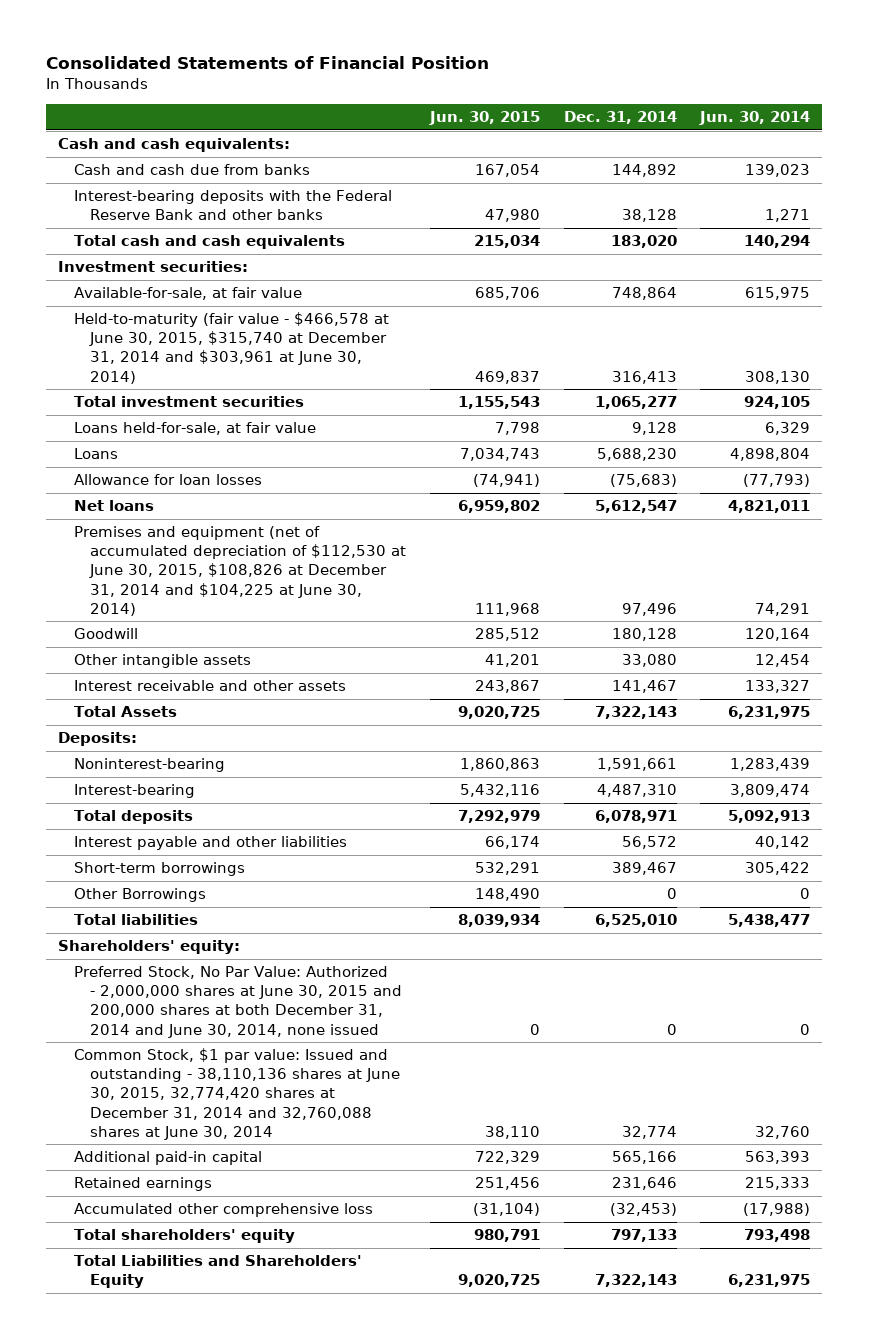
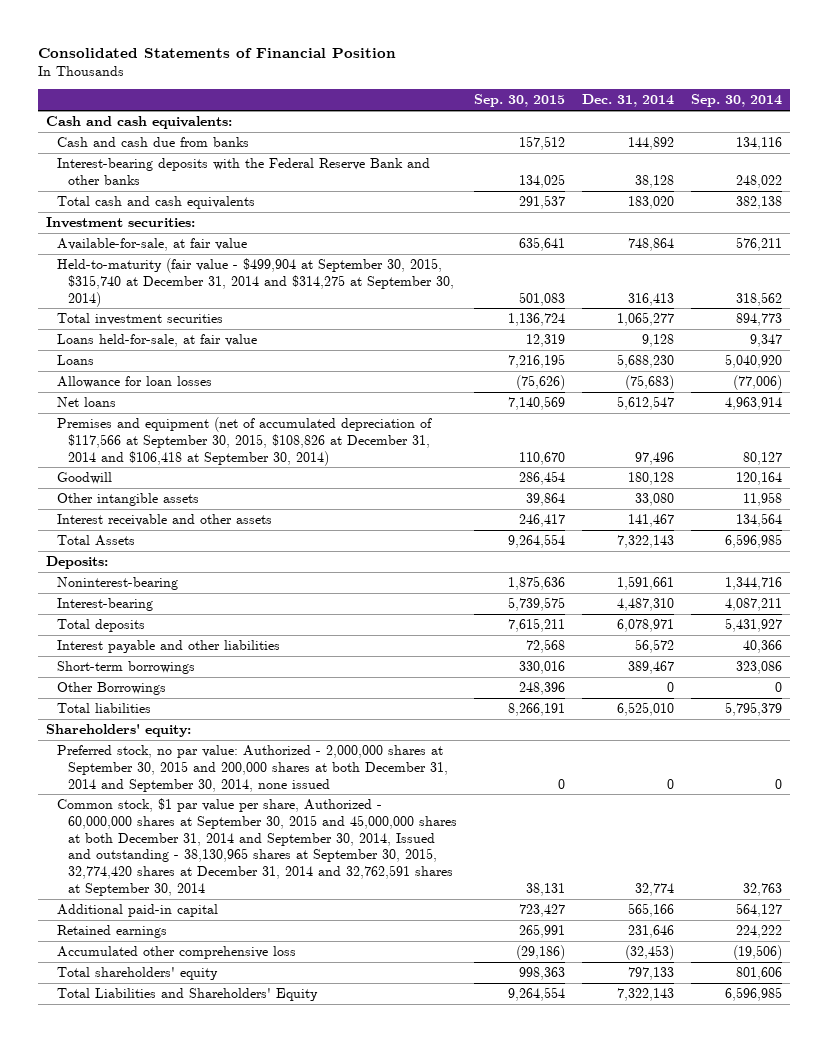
[428,111,540,126] Jun. 30, 2015 -> none
[699,111,811,126] Jun. 30, 2014 -> none
none -> [474,94,566,108] Sep. 30, 2015
none -> [690,94,782,108] Sep. 30, 2014
[73,312,389,384] Held-to-maturity (fair value - $466,578 at June 30, 2015, $315,740 at December 31, 2014 and $303,961 at June 30, 2014) -> [57,257,455,307] Held-to-maturity (fair value - $499,904 at September 30, 2015, $315,740 at December 31, 2014 and $314,275 at September 30, 2014)
[73,526,406,616] Premises and equipment (net of accumulated depreciation of $112,530 at June 30, 2015, $108,826 at December 31, 2014 and $104,225 at June 30, 2014) -> [57,416,433,466] Premises and equipment (net of accumulated depreciation of $117,566 at September 30, 2015, $108,826 at December 31, 2014 and $106,418 at September 30, 2014)
[73,966,402,1038] Preferred Stock, No Par Value: Authorized - 2,000,000 shares at June 30, 2015 and 200,000 shares at both December 31, 2014 and June 30, 2014, none issued -> [57,744,449,792] Preferred stock, no par value: Authorized - 2,000,000 shares at September 30, 2015 and 200,000 shares at both December 31, 2014 and September 30, 2014, none issued
[73,1048,400,1140] Common Stock, $1 par value: Issued and outstanding - 38,110,136 shares at June 30, 2015, 32,774,420 shares at December 31, 2014 and 32,760,088 shares at June 30, 2014 -> [57,797,458,896] Common stock, $1 par value per share, Authorized - 60,000,000 shares at September 30, 2015 and 45,000,000 shares at both December 31, 2014 and September 30, 2014, Issued and outstanding - 38,130,965 shares at September 30, 2015, 32,774,420 shares at December 31, 2014 and 32,762,591 shares at September 30, 2014

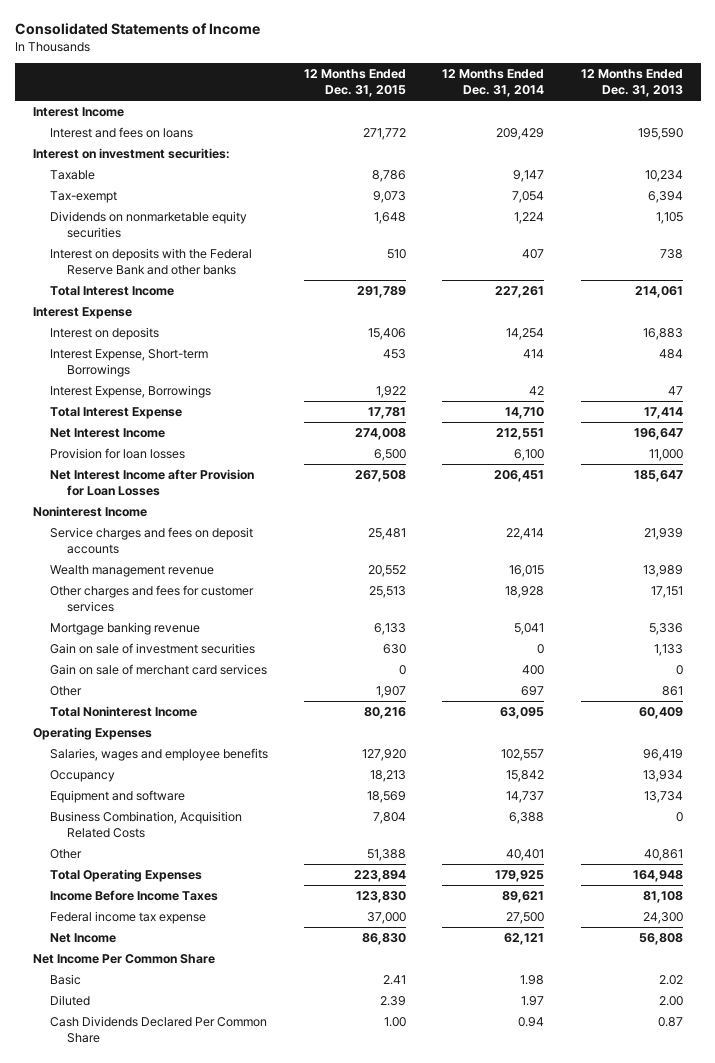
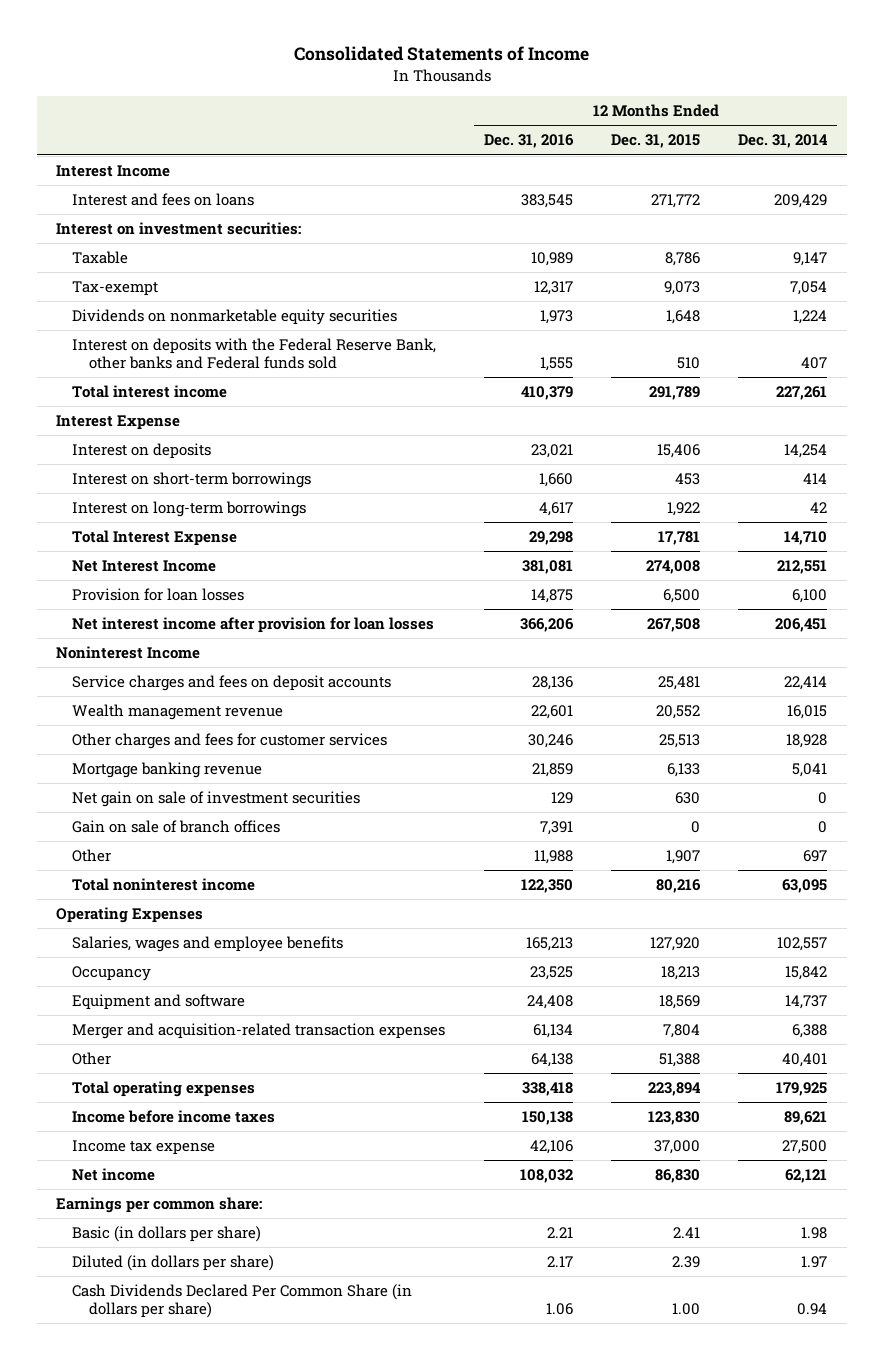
[580,69,683,98] 12 Months Ended Dec. 31, 2013 -> none
none -> [483,134,574,149] Dec. 31, 2016
[50,247,253,275] Interest on deposits with the Federal Reserve Bank and other banks -> [72,338,437,369] Interest on deposits with the Federal Reserve Bank, other banks and Federal funds sold
[50,285,175,296] Total Interest Income -> [72,385,228,399] Total interest income
[50,348,209,377] Interest Expense, Short-term Borrowings -> [72,472,312,489] Interest on short-term borrowings
[50,384,212,398] Interest Expense, Borrowings -> [72,501,307,518] Interest on long-term borrowings
[50,468,255,496] Net Interest Income after Provision for Loan Losses -> [72,617,435,634] Net interest income after provision for loan losses
[50,663,268,675] Gain on sale of merchant card services -> none
[50,642,256,654] Gain on sale of investment securities -> [72,791,361,808] Net gain on sale of investment securities
none -> [72,820,281,834] Gain on sale of branch offices
[50,705,198,717] Total Noninterest Income -> [72,878,256,892] Total noninterest income
[50,810,243,838] Business Combination, Acquisition Related Costs -> [72,1023,446,1040] Merger and acquisition-related transaction expenses
[50,868,203,882] Total Operating Expenses -> [72,1081,256,1098] Total operating expenses
[50,889,219,901] Income Before Income Taxes -> [72,1110,276,1124] Income before income taxes
[50,910,207,924] Federal income tax expense -> [72,1140,216,1156] Income tax expense
[50,932,117,943] Net Income -> [72,1168,156,1182] Net income
[32,953,215,964] Net Income Per Common Share -> [55,1197,262,1214] Earnings per common share:
[50,973,82,985] Basic -> [72,1226,262,1243] Basic (in dollars per share)
[50,994,91,1006] Diluted -> [72,1255,275,1272] Diluted (in dollars per share)
[50,1015,268,1043] Cash Dividends Declared Per Common Share -> [72,1284,413,1318] Cash Dividends Declared Per Common Share (in dollars per share)

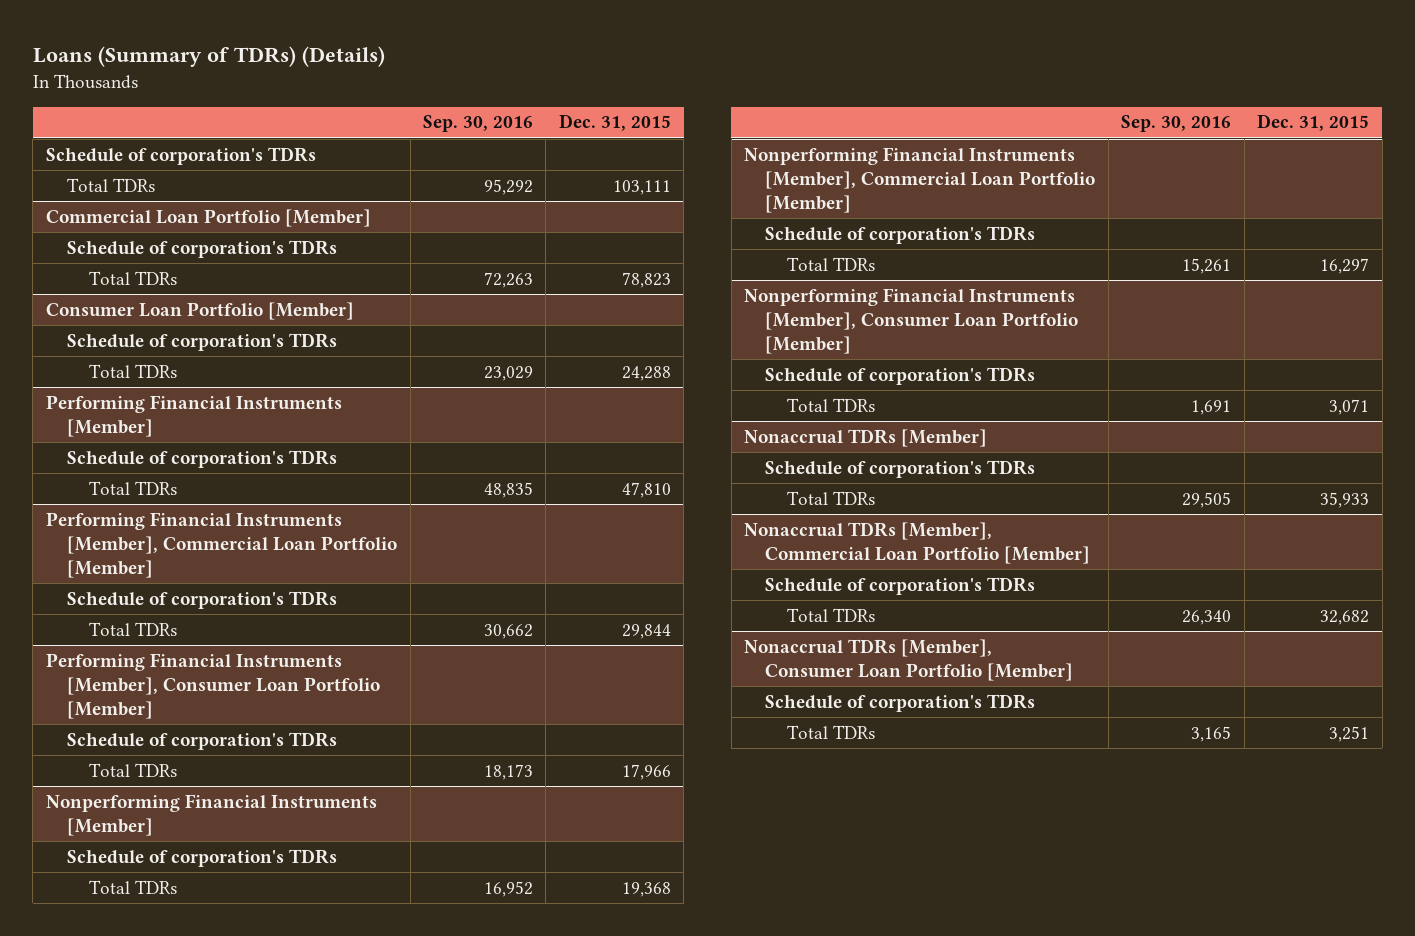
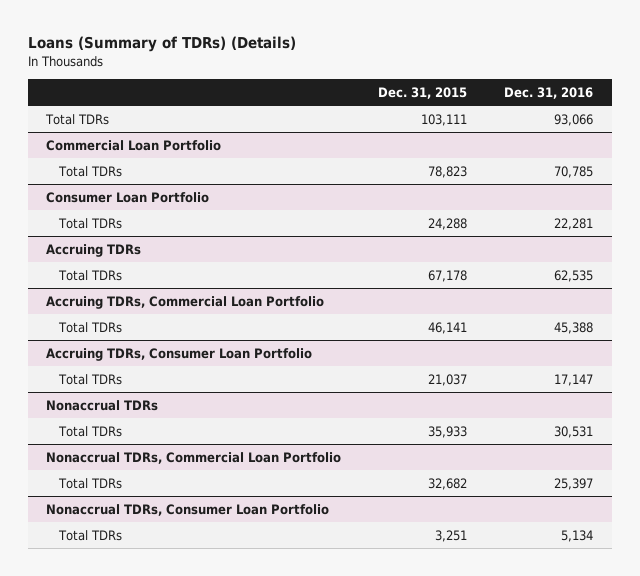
[423,115,534,133] Sep. 30, 2016 -> none
none -> [504,86,594,99] Dec. 31, 2016
[45,146,316,165] Schedule of corporation's TDRs -> none
[67,239,338,258] Schedule of corporation's TDRs -> none
[45,208,371,227] Commercial Loan Portfolio [Member] -> [46,140,222,152] Commercial Loan Portfolio
[67,332,338,351] Schedule of corporation's TDRs -> none
[45,301,354,320] Consumer Loan Portfolio [Member] -> [46,192,210,204] Consumer Loan Portfolio
[67,449,338,468] Schedule of corporation's TDRs -> none
[45,511,398,579] Performing Financial Instruments [Member], Commercial Loan Portfolio [Member] -> none
[67,590,338,609] Schedule of corporation's TDRs -> none
[45,652,381,720] Performing Financial Instruments [Member], Consumer Loan Portfolio [Member] -> none
[67,731,338,750] Schedule of corporation's TDRs -> none
[45,793,377,836] Nonperforming Financial Instruments [Member] -> none
[67,848,338,867] Schedule of corporation's TDRs -> none
[88,879,177,894] Total TDRs -> none
[744,146,1096,214] Nonperforming Financial Instruments [Member], Commercial Loan Portfolio [Member] -> none
[765,225,1036,244] Schedule of corporation's TDRs -> none
[786,256,875,271] Total TDRs -> none
[744,287,1079,355] Nonperforming Financial Instruments [Member], Consumer Loan Portfolio [Member] -> none
[765,366,1036,385] Schedule of corporation's TDRs -> none
[786,397,875,412] Total TDRs -> none
[765,459,1036,478] Schedule of corporation's TDRs -> none
[45,394,342,437] Performing Financial Instruments [Member] -> [46,244,142,258] Accruing TDRs
[621,481,671,498] 47,810 -> [428,270,468,283] 67,178
none -> [46,296,325,310] Accruing TDRs, Commercial Loan Portfolio
[621,623,671,639] 29,844 -> [428,322,468,335] 46,141
none -> [46,348,313,362] Accruing TDRs, Consumer Loan Portfolio
[621,763,671,780] 17,966 -> [428,374,468,387] 21,037
[744,428,988,447] Nonaccrual TDRs [Member] -> [46,400,159,412] Nonaccrual TDRs
[765,576,1036,595] Schedule of corporation's TDRs -> none
[744,521,1091,564] Nonaccrual TDRs [Member], Commercial Loan Portfolio [Member] -> [46,452,342,465] Nonaccrual TDRs, Commercial Loan Portfolio
[765,693,1036,712] Schedule of corporation's TDRs -> none
[744,638,1074,681] Nonaccrual TDRs [Member], Consumer Loan Portfolio [Member] -> [46,504,330,517] Nonaccrual TDRs, Consumer Loan Portfolio

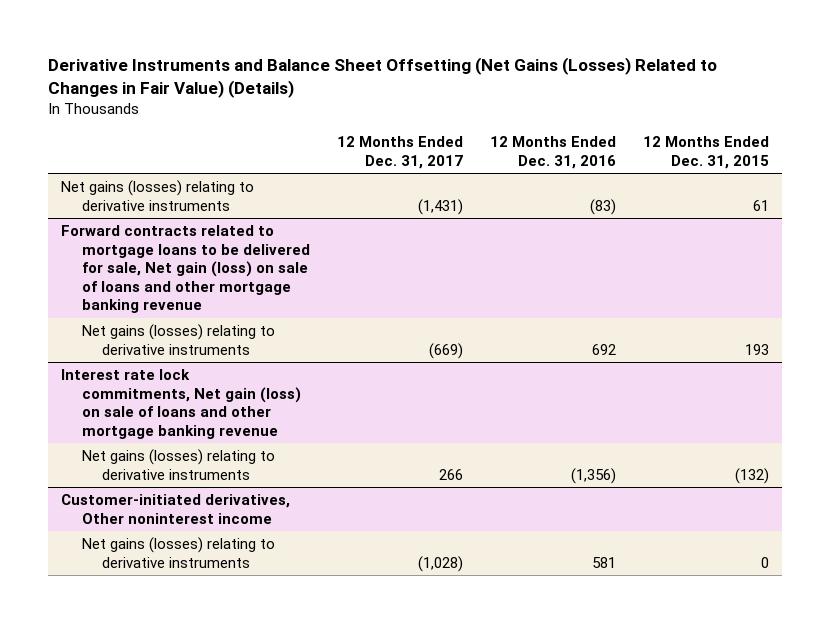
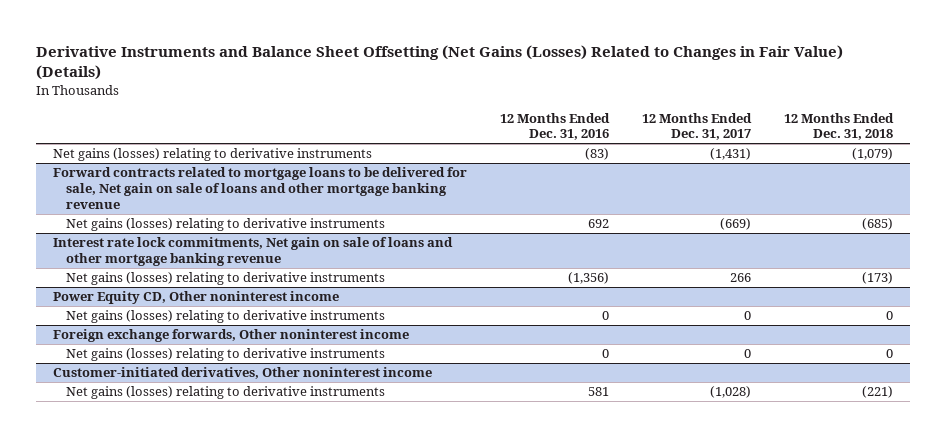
[642,135,769,169] 12 Months Ended Dec. 31, 2015 -> none
none -> [784,112,895,141] 12 Months Ended Dec. 31, 2018
[61,225,310,314] Forward contracts related to mortgage loans to be delivered for sale, Net gain (loss) on sale of loans and other mortgage banking revenue -> [53,167,468,209] Forward contracts related to mortgage loans to be delivered for sale, Net gain on sale of loans and other mortgage banking revenue
[61,369,301,439] Interest rate lock commitments, Net gain (loss) on sale of loans and other mortgage banking revenue -> [53,237,454,267] Interest rate lock commitments, Net gain on sale of loans and other mortgage banking revenue
none -> [53,291,340,305] Power Equity CD, Other noninterest income
none -> [65,310,385,324] Net gains (losses) relating to derivative instruments
none -> [53,329,410,343] Foreign exchange forwards, Other noninterest income
none -> [65,348,385,362] Net gains (losses) relating to derivative instruments

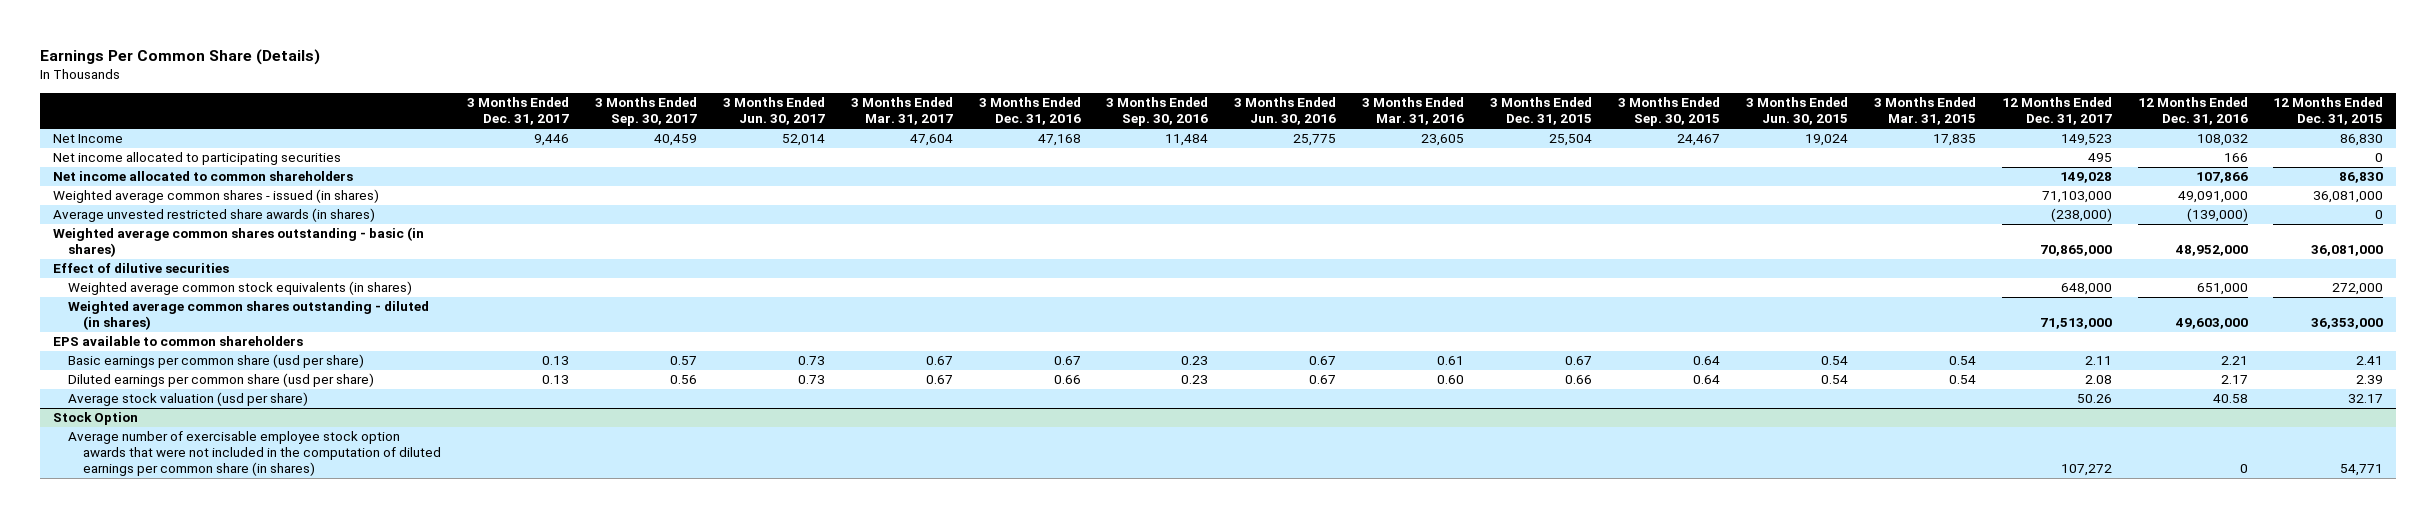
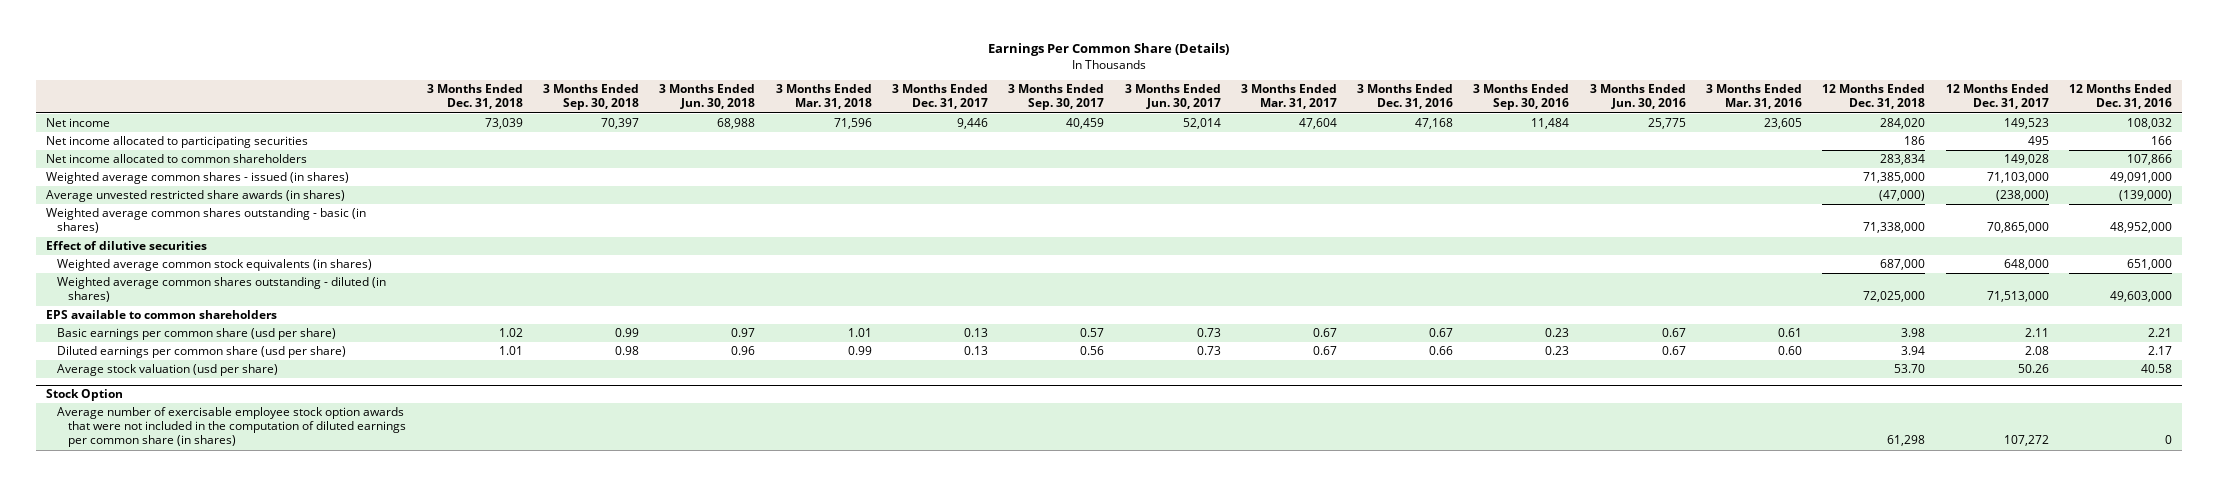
[1490,97,1593,126] 3 Months Ended Dec. 31, 2015 -> none
[1617,97,1720,127] 3 Months Ended Sep. 30, 2015 -> none
[1745,97,1848,126] 3 Months Ended Jun. 30, 2015 -> none
[1873,97,1976,126] 3 Months Ended Mar. 31, 2015 -> none
[2273,97,2384,126] 12 Months Ended Dec. 31, 2015 -> none
none -> [426,84,523,110] 3 Months Ended Dec. 31, 2018
none -> [543,84,640,111] 3 Months Ended Sep. 30, 2018
none -> [659,84,756,110] 3 Months Ended Jun. 30, 2018
none -> [775,84,872,110] 3 Months Ended Mar. 31, 2018
none -> [1822,84,1926,110] 12 Months Ended Dec. 31, 2018
[52,134,123,144] Net Income -> [45,118,110,128] Net income

